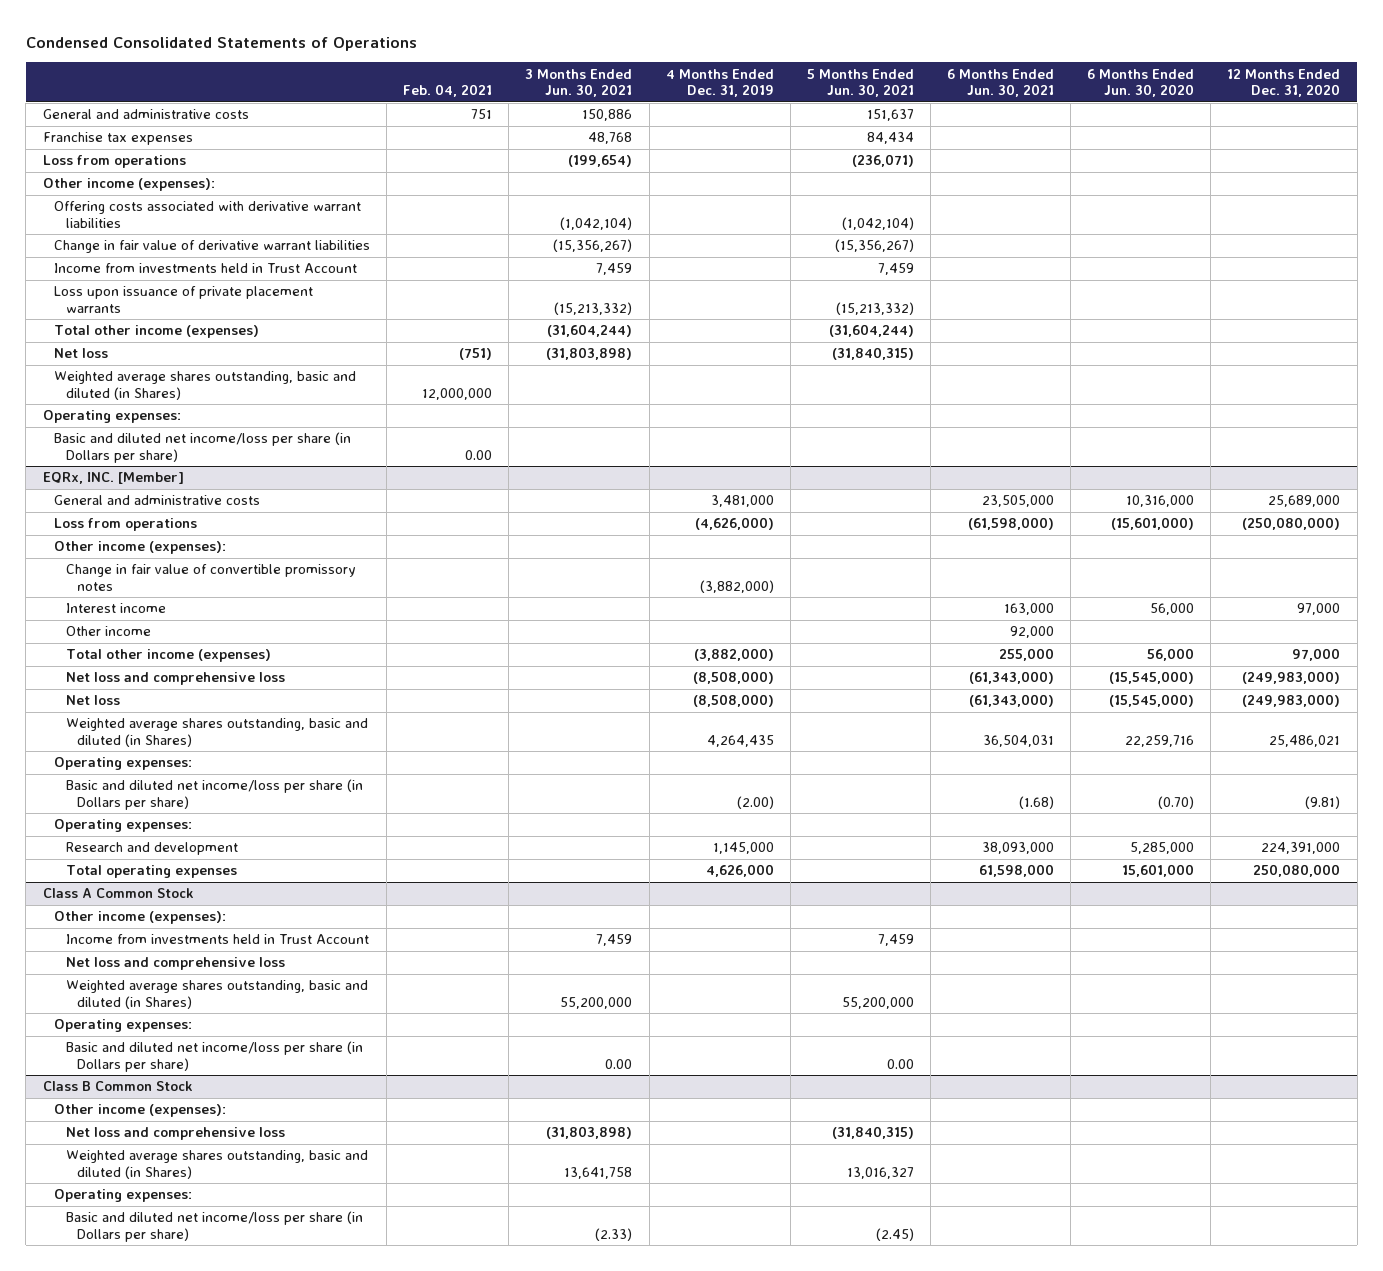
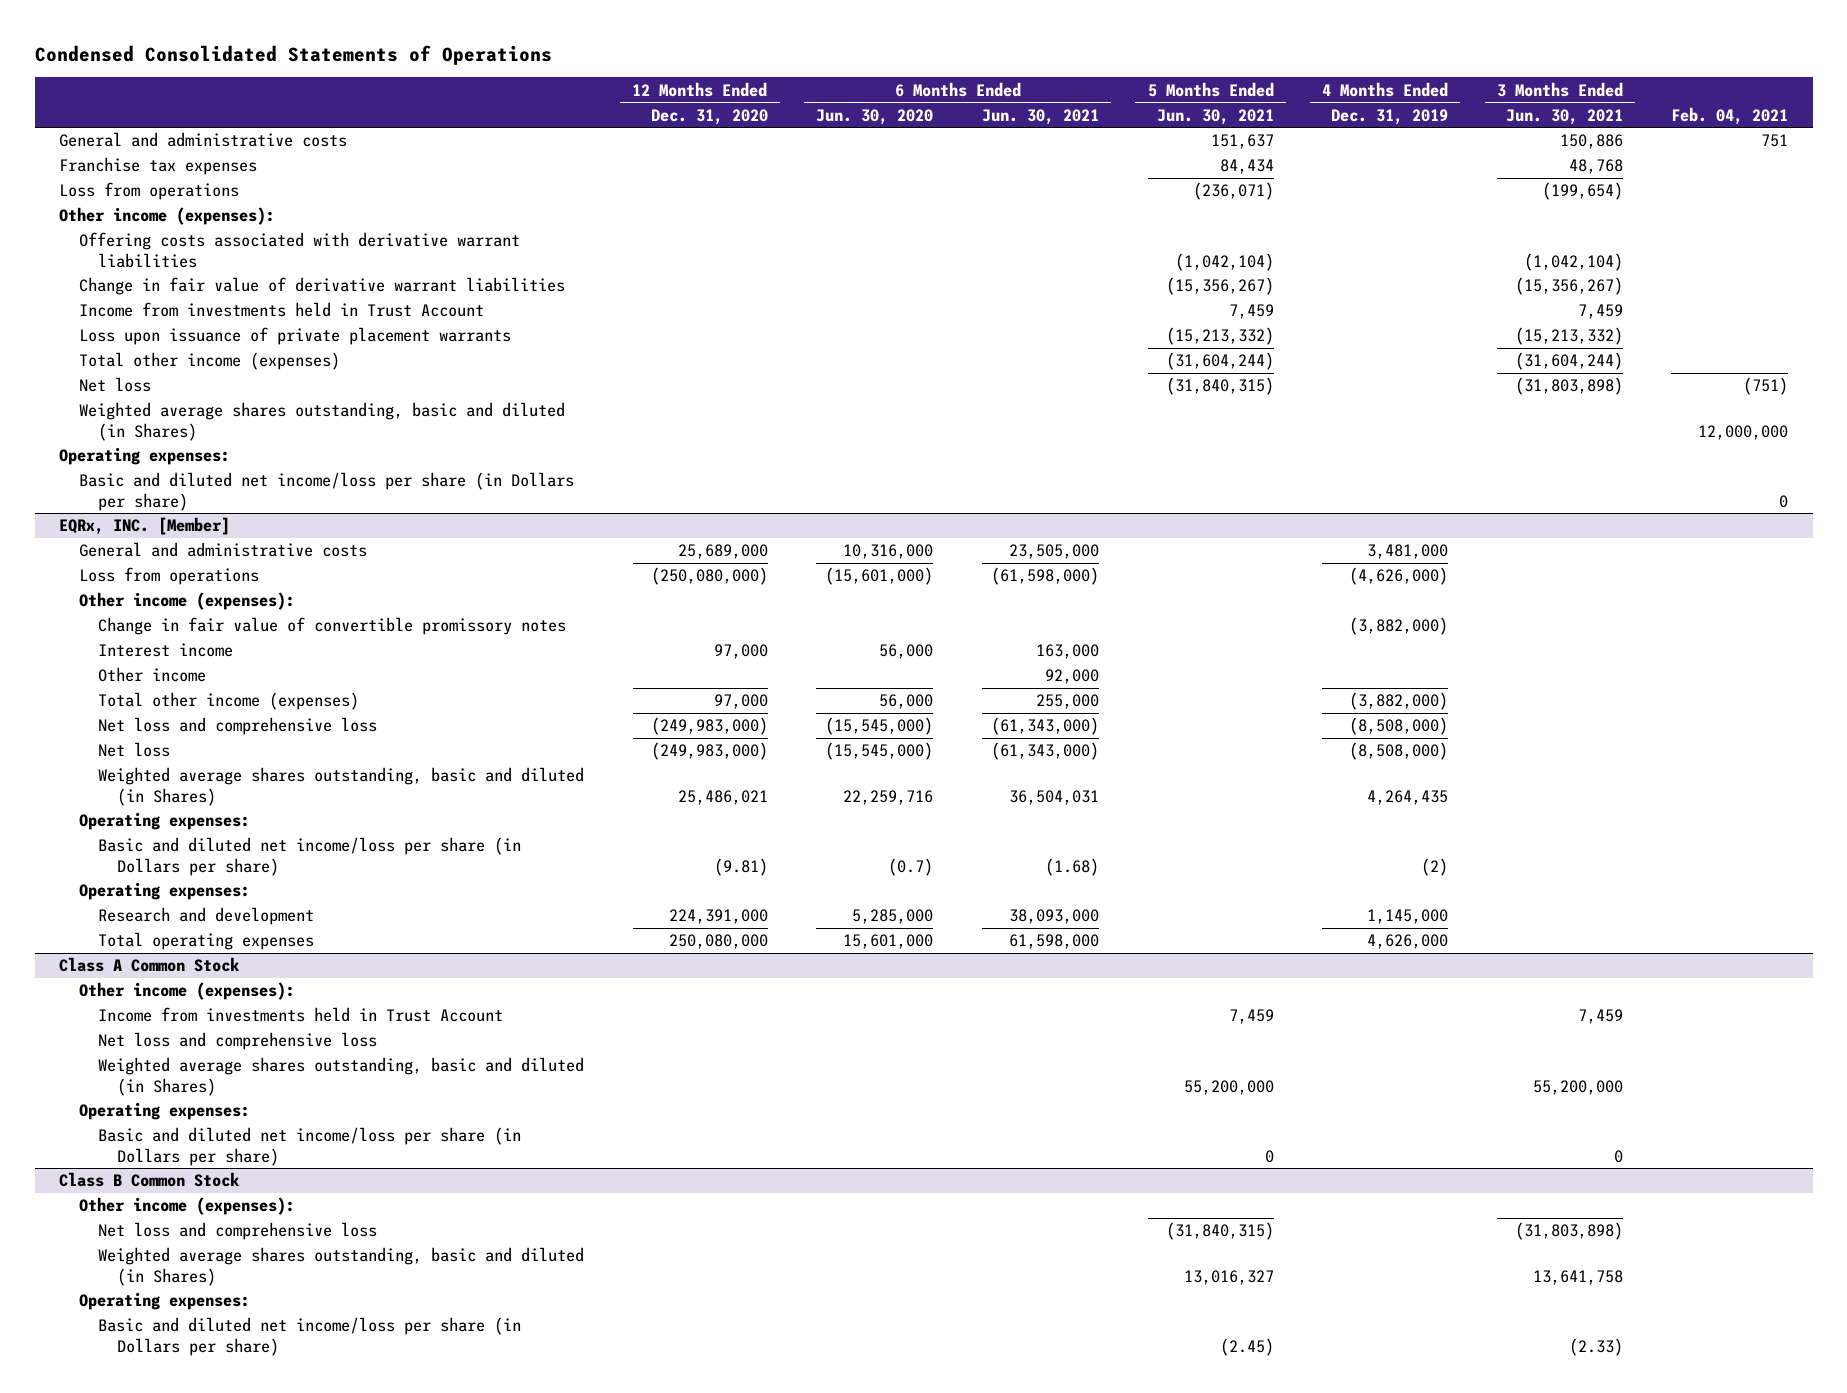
[465,449,493,460] 0.00 -> [1779,494,1789,508] 0
[736,795,774,809] (2.00) -> [1421,857,1449,876] (2)
[1158,795,1195,809] (0.70) -> [888,857,934,876] (0.7)
[605,1058,633,1069] 0.00 -> [1613,1149,1623,1163] 0
[886,1058,914,1069] 0.00 -> [1264,1149,1274,1163] 0

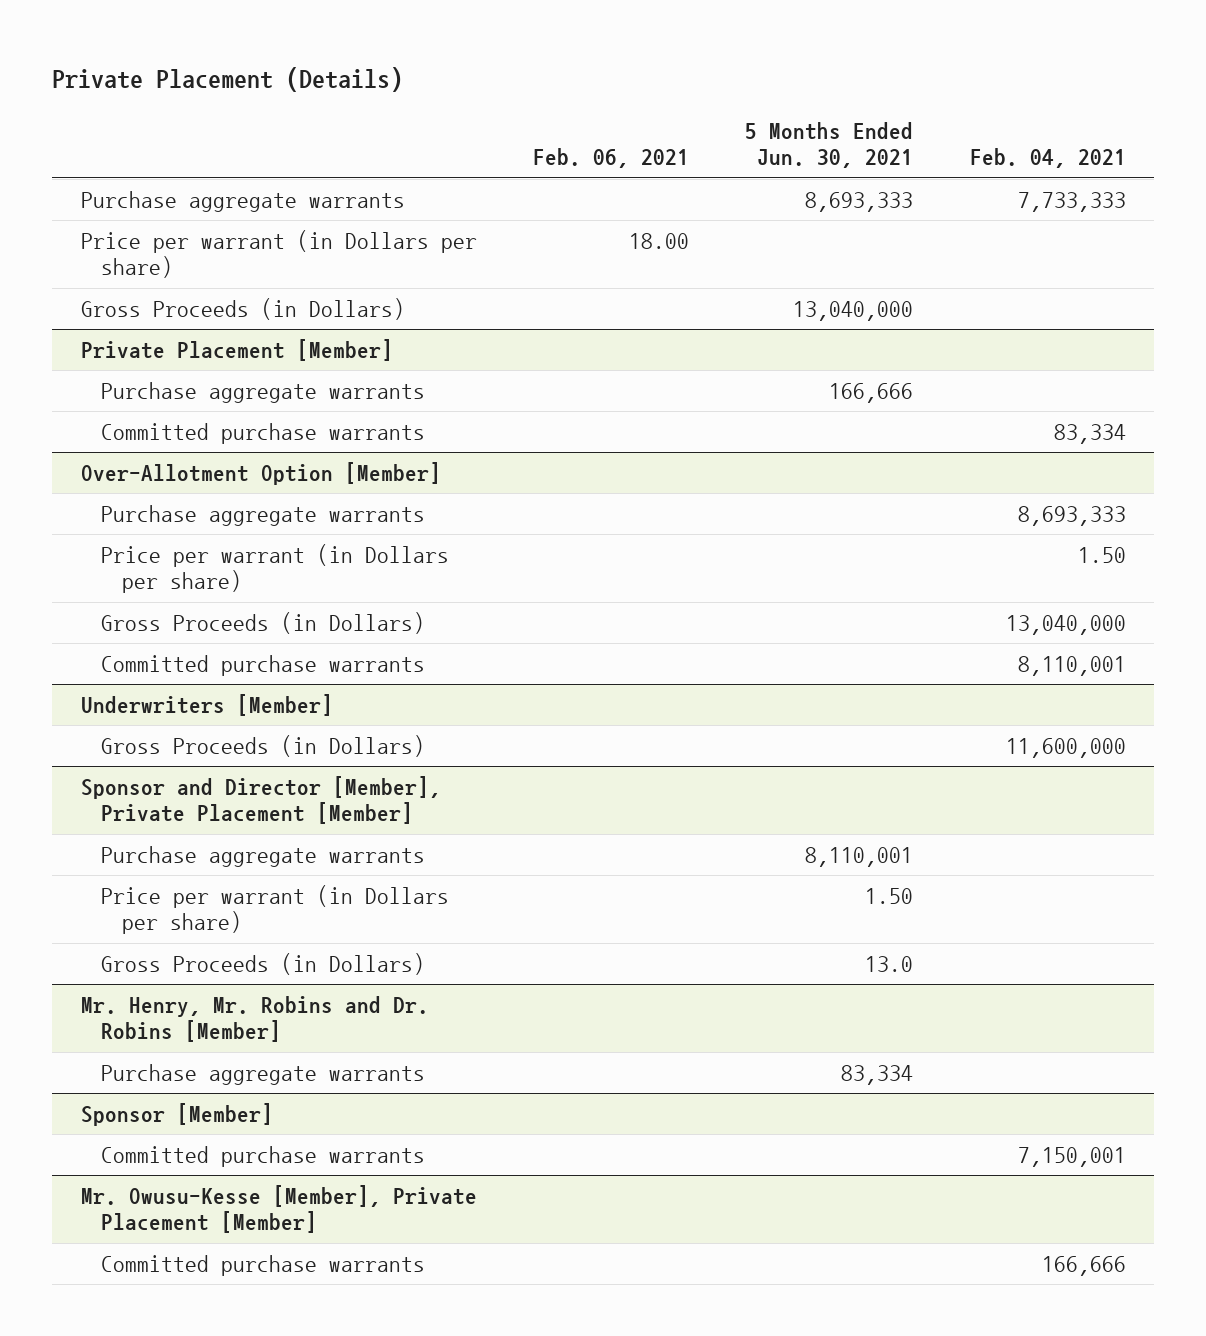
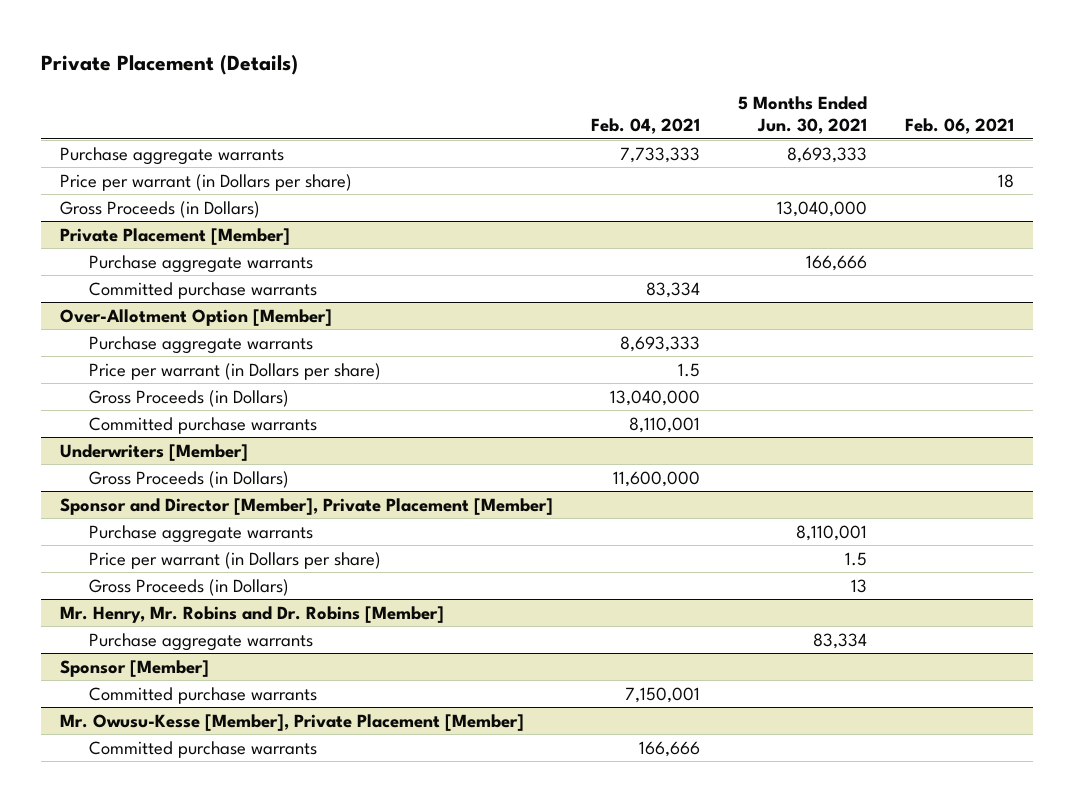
[629,232,690,249] 18.00 -> [997,173,1014,188] 18
[1077,546,1126,563] 1.50 -> [677,362,700,377] 1.5
[865,887,914,904] 1.50 -> [844,551,867,566] 1.5
[865,955,914,972] 13.0 -> [850,578,867,593] 13

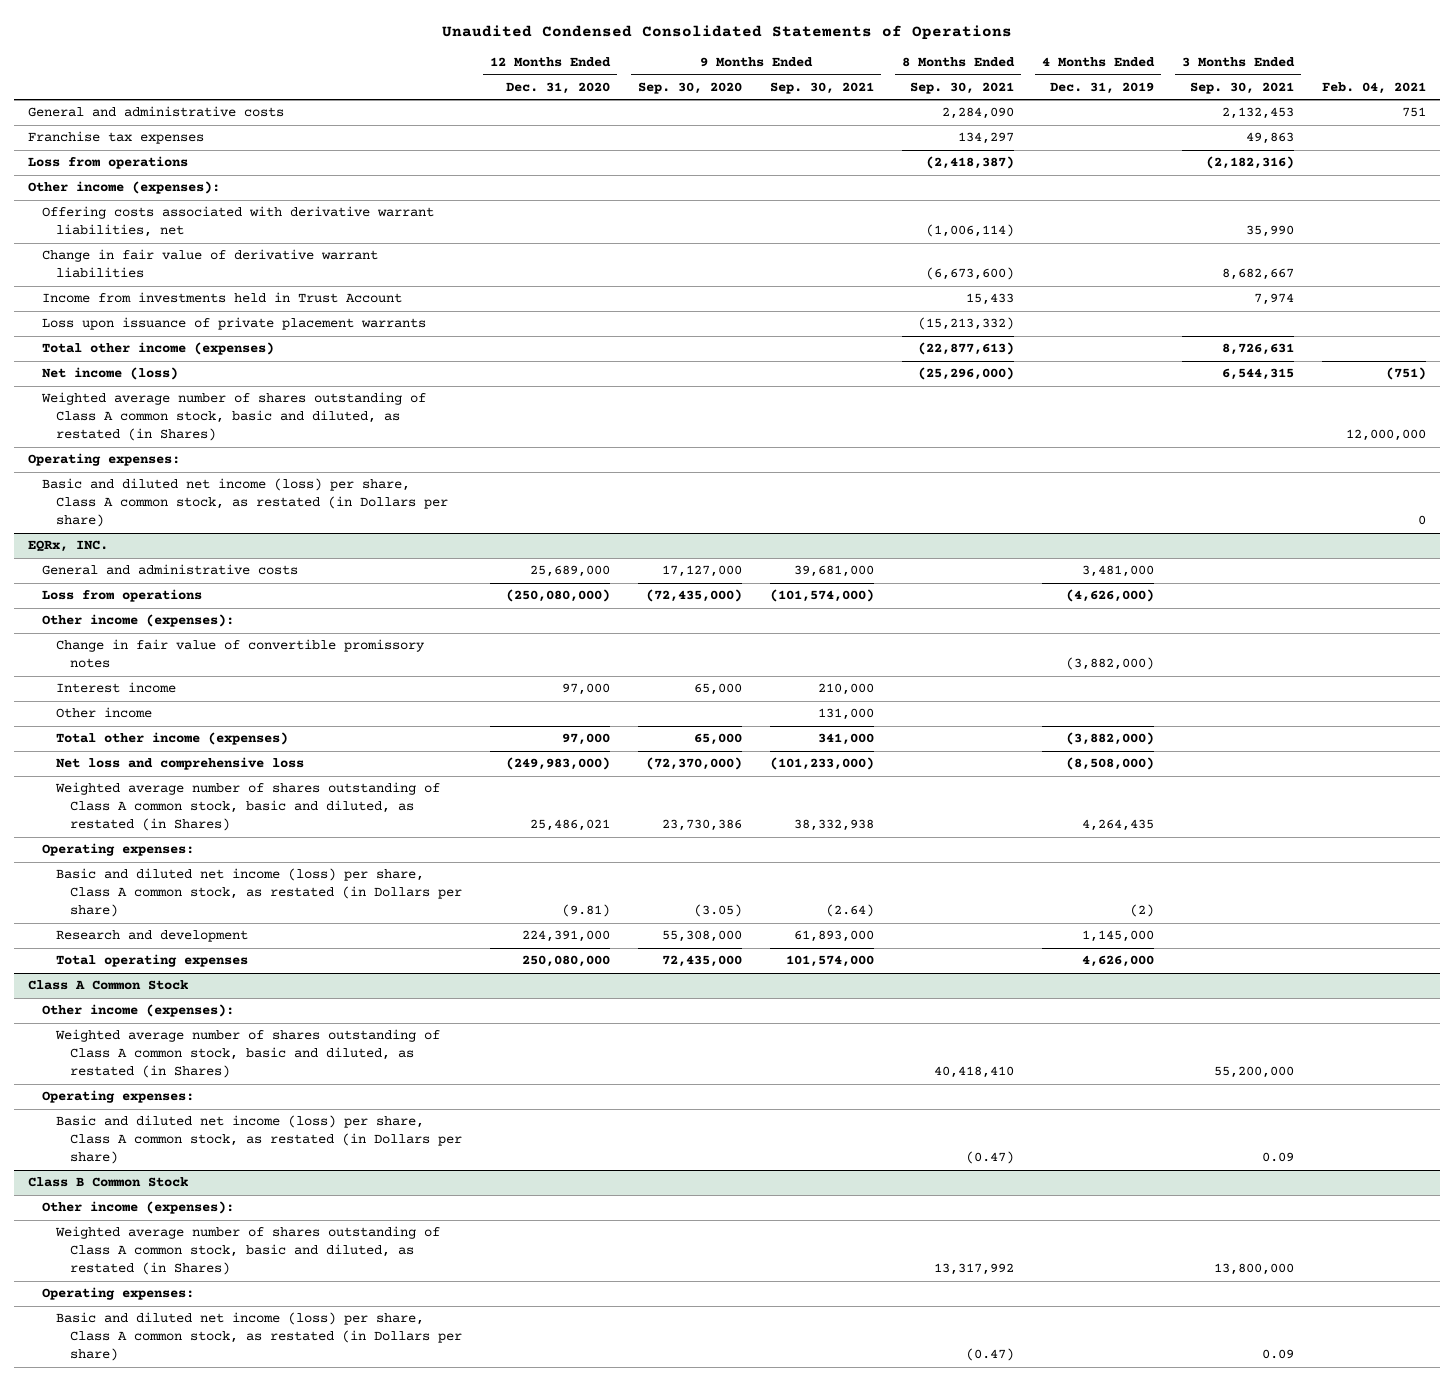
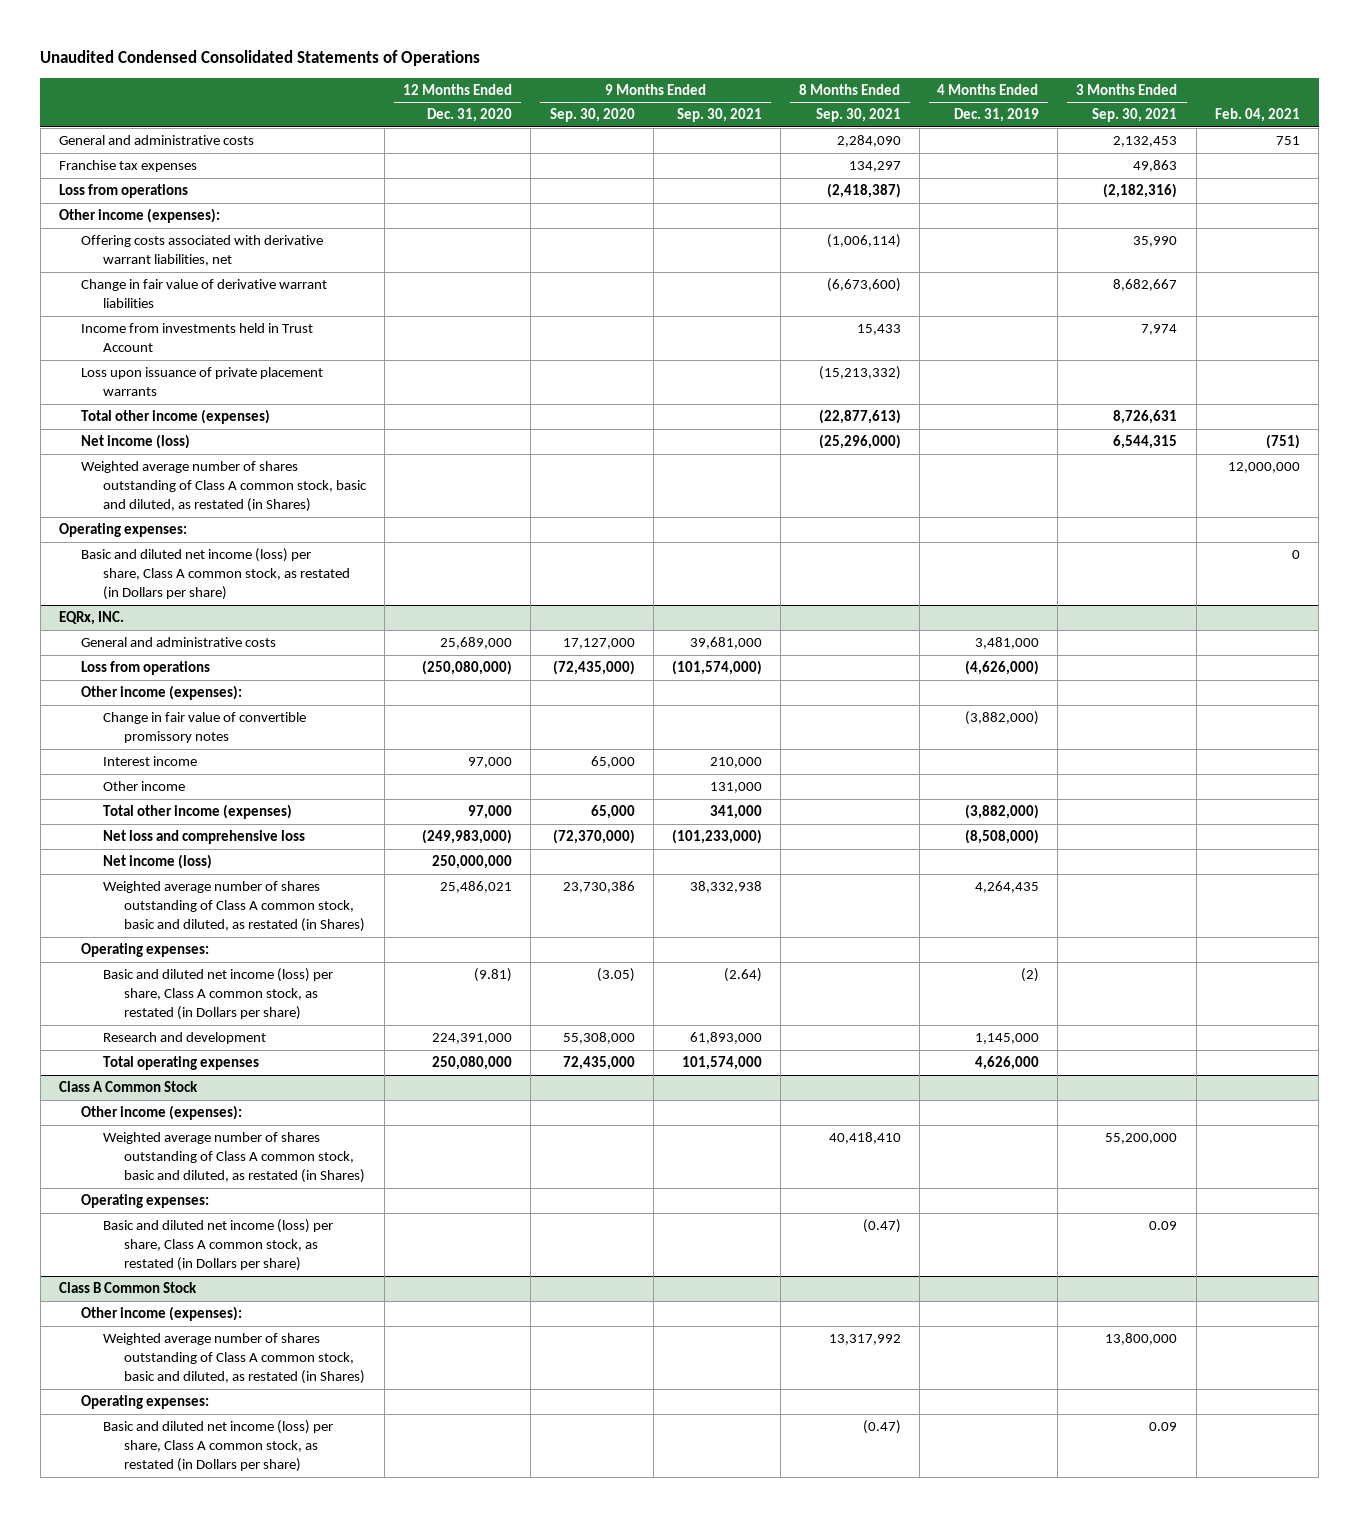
none -> [102,854,212,870] Net income (loss)

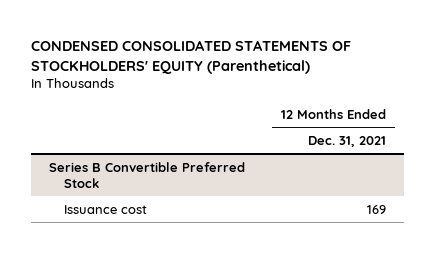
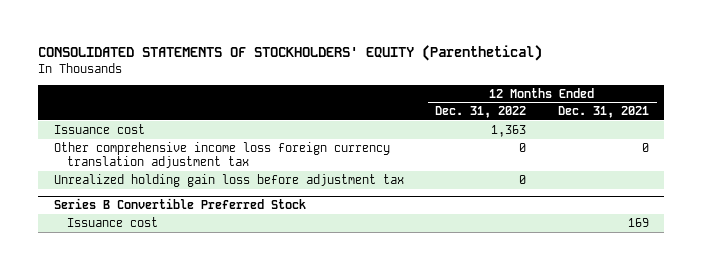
[31,40,352,75] CONDENSED CONSOLIDATED STATEMENTS OF STOCKHOLDERS' EQUITY (Parenthetical) -> [38,44,543,61] CONSOLIDATED STATEMENTS OF STOCKHOLDERS' EQUITY (Parenthetical)
none -> [435,106,527,119] Dec. 31, 2022
none -> [54,123,146,134] Issuance cost
none -> [54,141,391,169] Other comprehensive income loss foreign currency translation adjustment tax
none -> [54,173,405,187] Unrealized holding gain loss before adjustment tax

